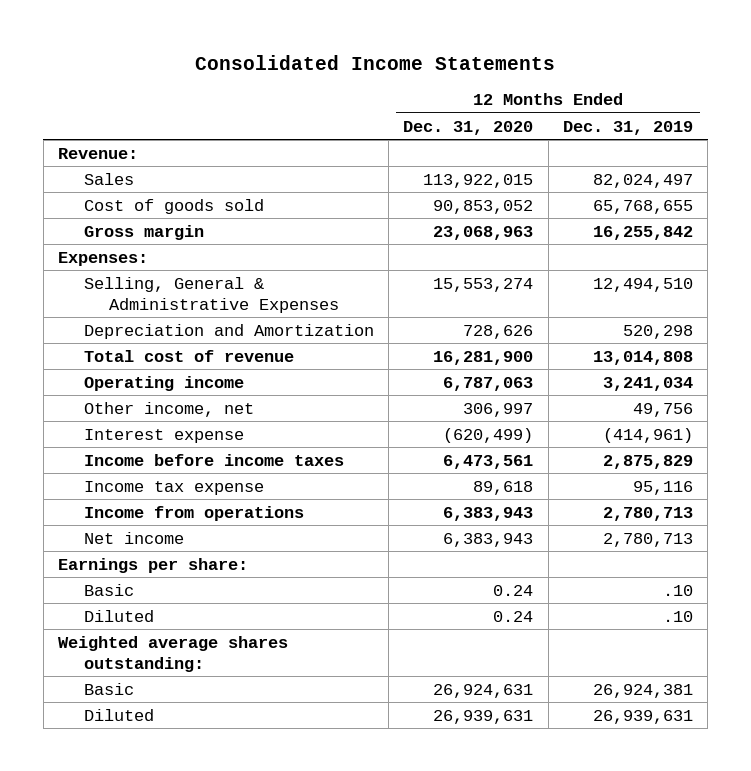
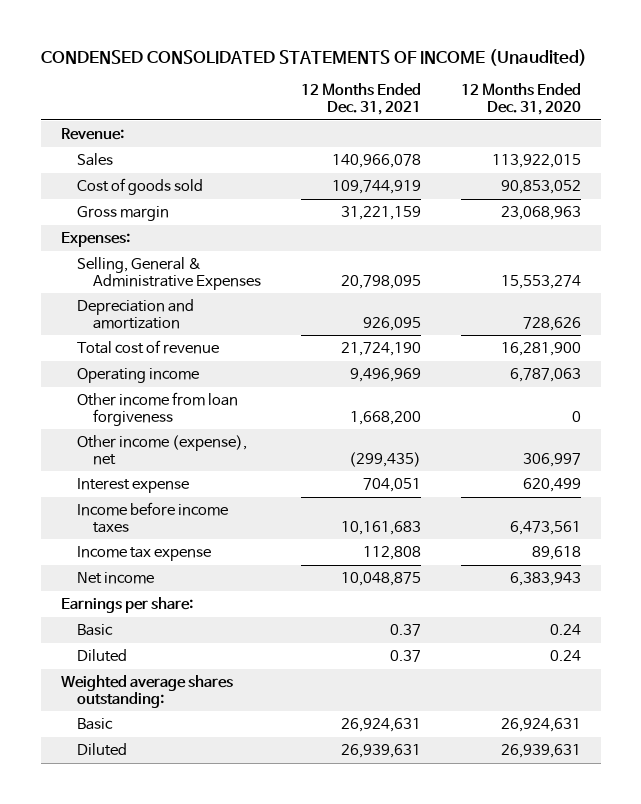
[195,54,556,70] Consolidated Income Statements -> [40,48,587,66] CONDENSED CONSOLIDATED STATEMENTS OF INCOME (Unaudited)
[562,120,693,135] Dec. 31, 2019 -> none
none -> [300,83,421,116] 12 Months Ended Dec. 31, 2021
[83,323,374,339] Depreciation and Amortization -> [76,299,194,329] Depreciation and amortization
none -> [76,392,238,426] Other income from loan forgiveness
[83,401,254,417] Other income, net -> [76,435,247,465] Other income (expense), net
[443,427,534,443] (620,499) -> [522,478,581,493] 620,499
[83,505,304,521] Income from operations -> none

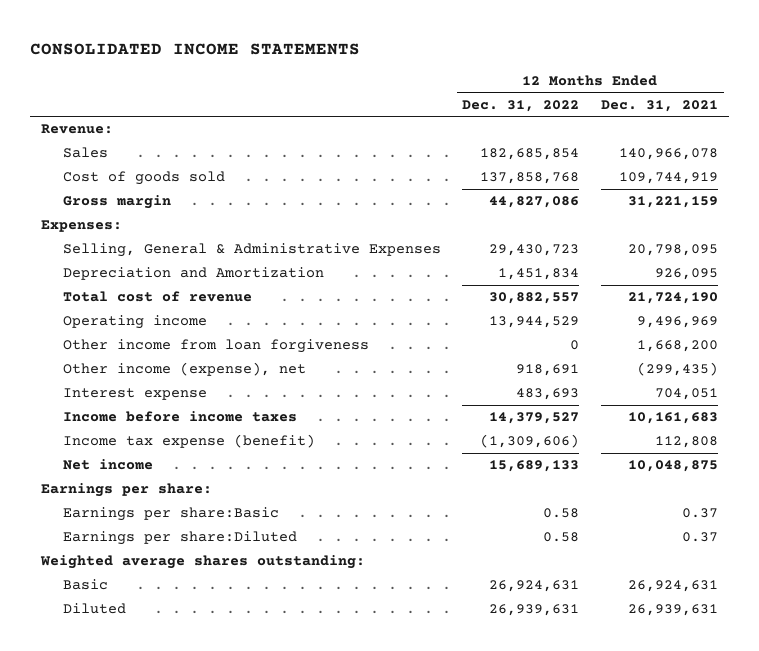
[40,48,587,66] CONDENSED CONSOLIDATED STATEMENTS OF INCOME (Unaudited) -> [30,42,361,55] CONSOLIDATED INCOME STATEMENTS
[460,83,581,116] 12 Months Ended Dec. 31, 2020 -> none
none -> [462,99,580,112] Dec. 31, 2022
[76,299,194,329] Depreciation and amortization -> [62,267,324,281] Depreciation and Amortization
[76,546,211,562] Income tax expense -> [62,434,315,449] Income tax expense (benefit)
[76,624,113,637] Basic -> [62,507,279,522] Earnings per share:Basic
[76,649,127,663] Diluted -> [62,531,297,546] Earnings per share:Diluted

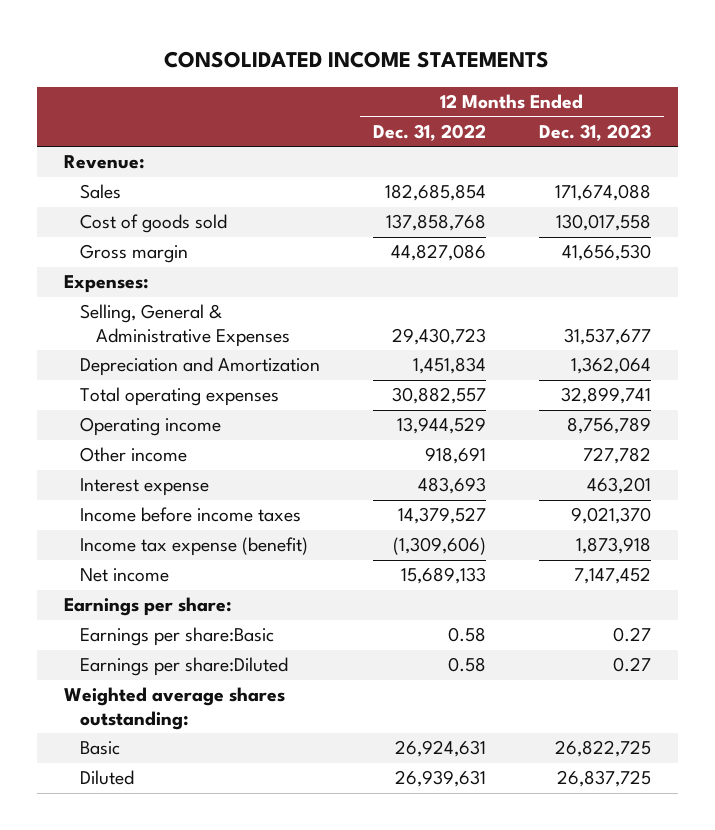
[601,99,719,112] Dec. 31, 2021 -> none
none -> [539,123,652,141] Dec. 31, 2023
[62,291,252,303] Total cost of revenue -> [80,387,280,407] Total operating expenses
[62,339,369,354] Other income from loan forgiveness -> none
[62,362,306,377] Other income (expense), net -> [80,447,188,463] Other income

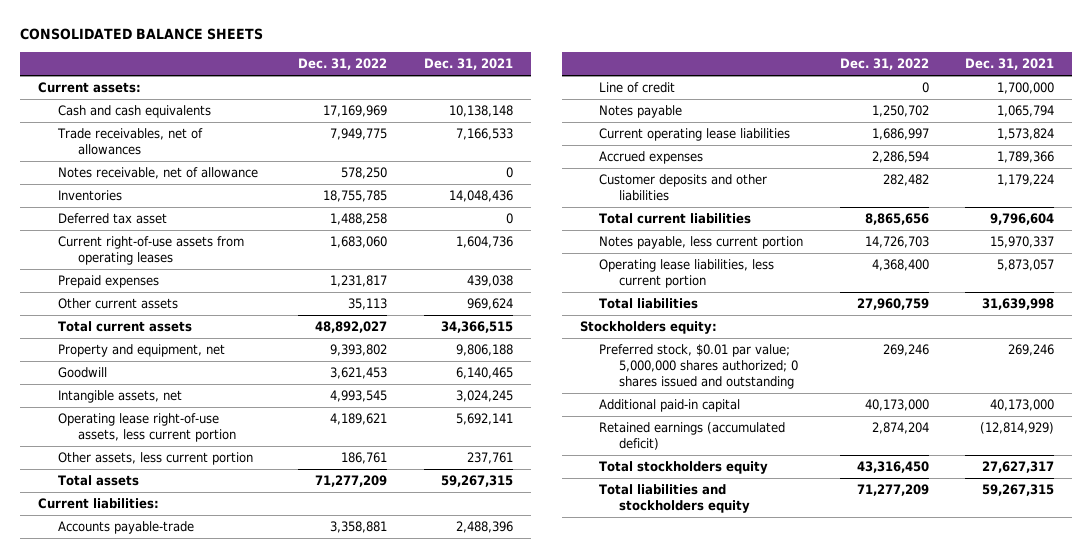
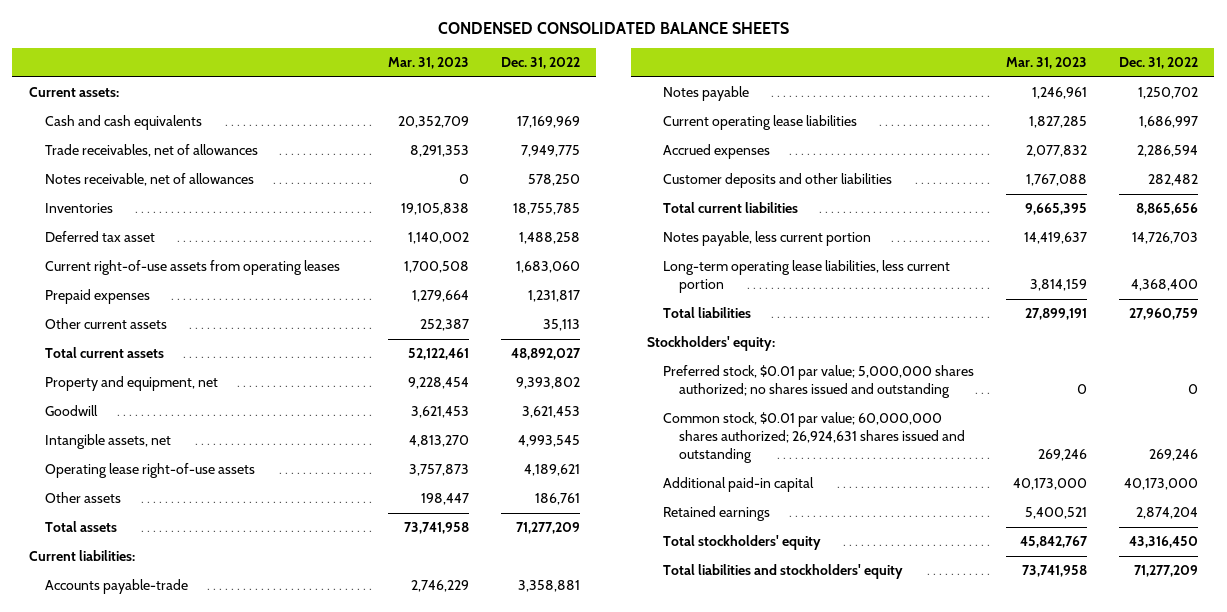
[20,28,264,41] CONSOLIDATED BALANCE SHEETS -> [438,22,790,35] CONDENSED CONSOLIDATED BALANCE SHEETS
[423,58,513,71] Dec. 31, 2021 -> none
none -> [387,57,469,70] Mar. 31, 2023
[58,167,259,180] Notes receivable, net of allowance -> [44,173,254,187] Notes receivable, net of allowances
[58,413,236,443] Operating lease right-of-use assets, less current portion -> [44,463,255,479] Operating lease right-of-use assets
[58,452,254,466] Other assets, less current portion -> [44,492,121,504] Other assets
[599,82,676,94] Line of credit -> none
[599,259,775,289] Operating lease liabilities, less current portion -> [663,260,951,294] Long-term operating lease liabilities, less current portion
[579,321,717,335] Stockholders equity: -> [647,336,776,352] Stockholders' equity:
[599,344,799,389] Preferred stock, $0.01 par value; 5,000,000 shares authorized; 0 shares issued and outstanding -> [663,365,975,399] Preferred stock, $0.01 par value; 5,000,000 shares authorized; no shares issued and outstanding
[882,344,929,357] 269,246 -> [1188,384,1199,395] 0
none -> [663,412,966,464] Common stock, $0.01 par value; 60,000,000 shares authorized; 26,924,631 shares issued and outstanding
[599,422,786,451] Retained earnings (accumulated deficit) -> [663,506,771,522] Retained earnings
[599,461,769,475] Total stockholders equity -> [663,535,822,551] Total stockholders' equity
[599,484,751,514] Total liabilities and stockholders equity -> [663,564,904,580] Total liabilities and stockholders' equity

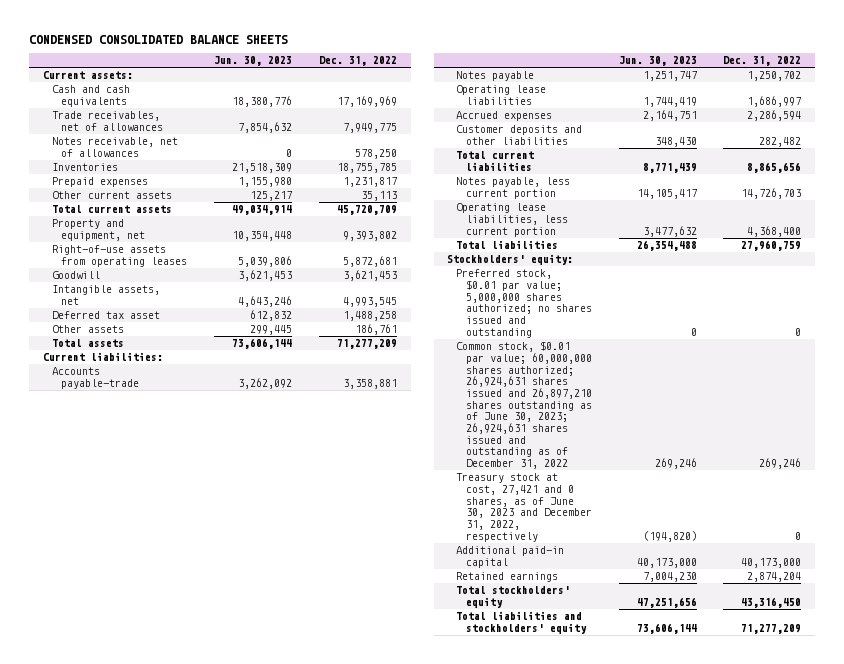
[387,57,469,70] Mar. 31, 2023 -> none
none -> [214,56,293,67] Jun. 30, 2023
[44,260,340,276] Current right-of-use assets from operating leases -> none
[510,348,581,361] 48,892,027 -> [337,205,398,216] 45,720,709
none -> [52,245,188,268] Right-of-use assets from operating leases
[44,463,255,479] Operating lease right-of-use assets -> none
[44,231,155,243] Deferred tax asset -> [52,311,161,320] Deferred tax asset
[663,115,858,131] Current operating lease liabilities -> [456,85,547,106] Operating lease liabilities
[663,260,951,294] Long-term operating lease liabilities, less current portion -> [456,203,568,237] Operating lease liabilities, less current portion
[663,412,966,464] Common stock, $0.01 par value; 60,000,000 shares authorized; 26,924,631 shares issued and outstanding -> [456,341,592,470] Common stock, $0.01 par value; 60,000,000 shares authorized; 26,924,631 shares issued and 26,897,210 shares outstanding as of June 30, 2023; 26,924,631 shares issued and outstanding as of December 31, 2022
none -> [456,473,592,542] Treasury stock at cost, 27,421 and 0 shares, as of June 30, 2023 and December 31, 2022, respectively

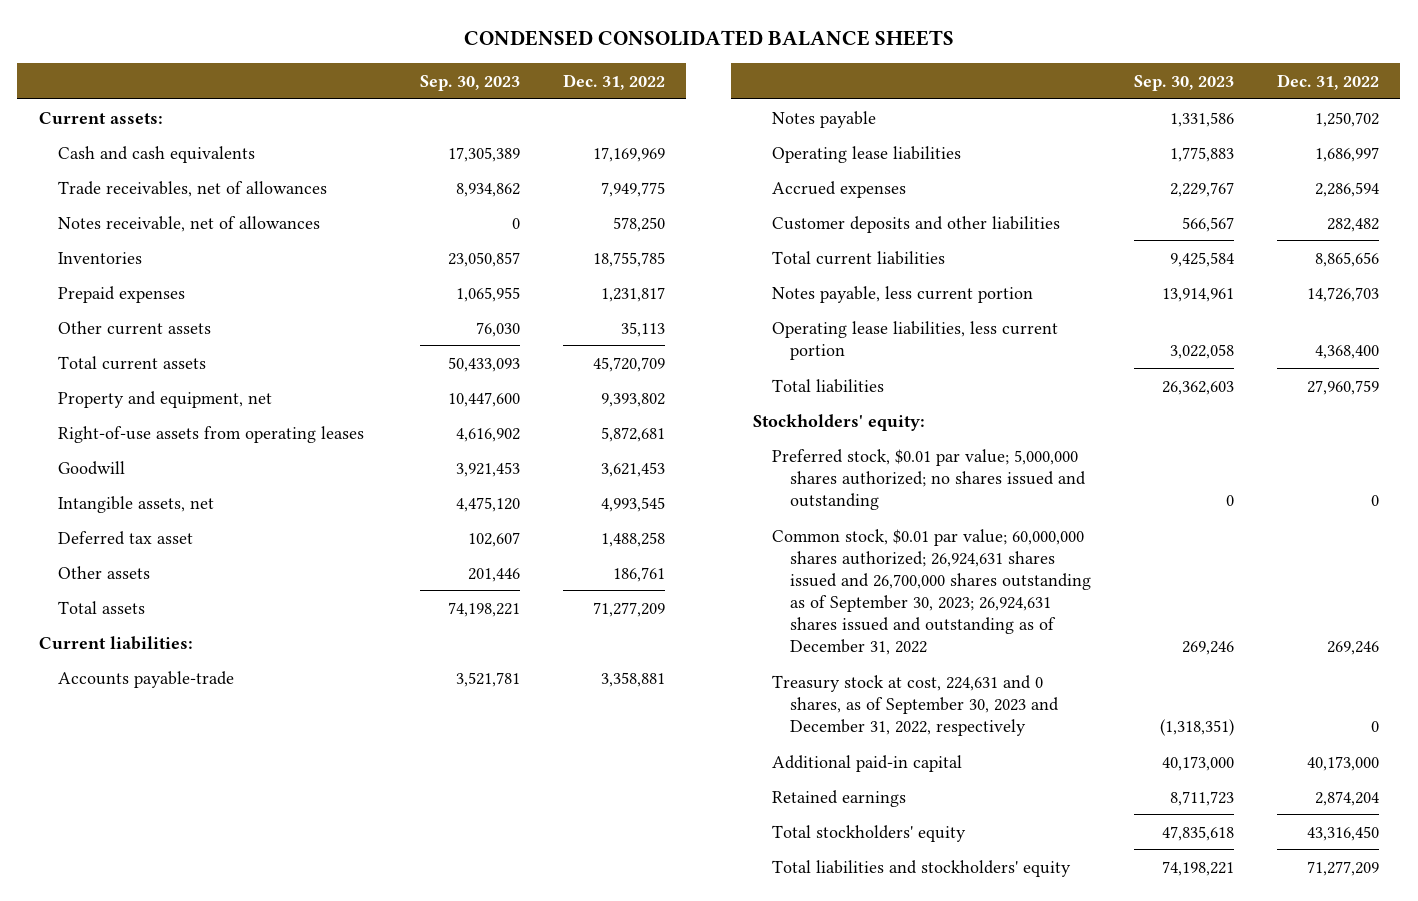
[214,56,293,67] Jun. 30, 2023 -> none
none -> [420,75,521,92] Sep. 30, 2023
[456,341,592,470] Common stock, $0.01 par value; 60,000,000 shares authorized; 26,924,631 shares issued and 26,897,210 shares outstanding as of June 30, 2023; 26,924,631 shares issued and outstanding as of December 31, 2022 -> [771,528,1092,656] Common stock, $0.01 par value; 60,000,000 shares authorized; 26,924,631 shares issued and 26,700,000 shares outstanding as of September 30, 2023; 26,924,631 shares issued and outstanding as of December 31, 2022
[456,473,592,542] Treasury stock at cost, 27,421 and 0 shares, as of June 30, 2023 and December 31, 2022, respectively -> [771,674,1060,736] Treasury stock at cost, 224,631 and 0 shares, as of September 30, 2023 and December 31, 2022, respectively

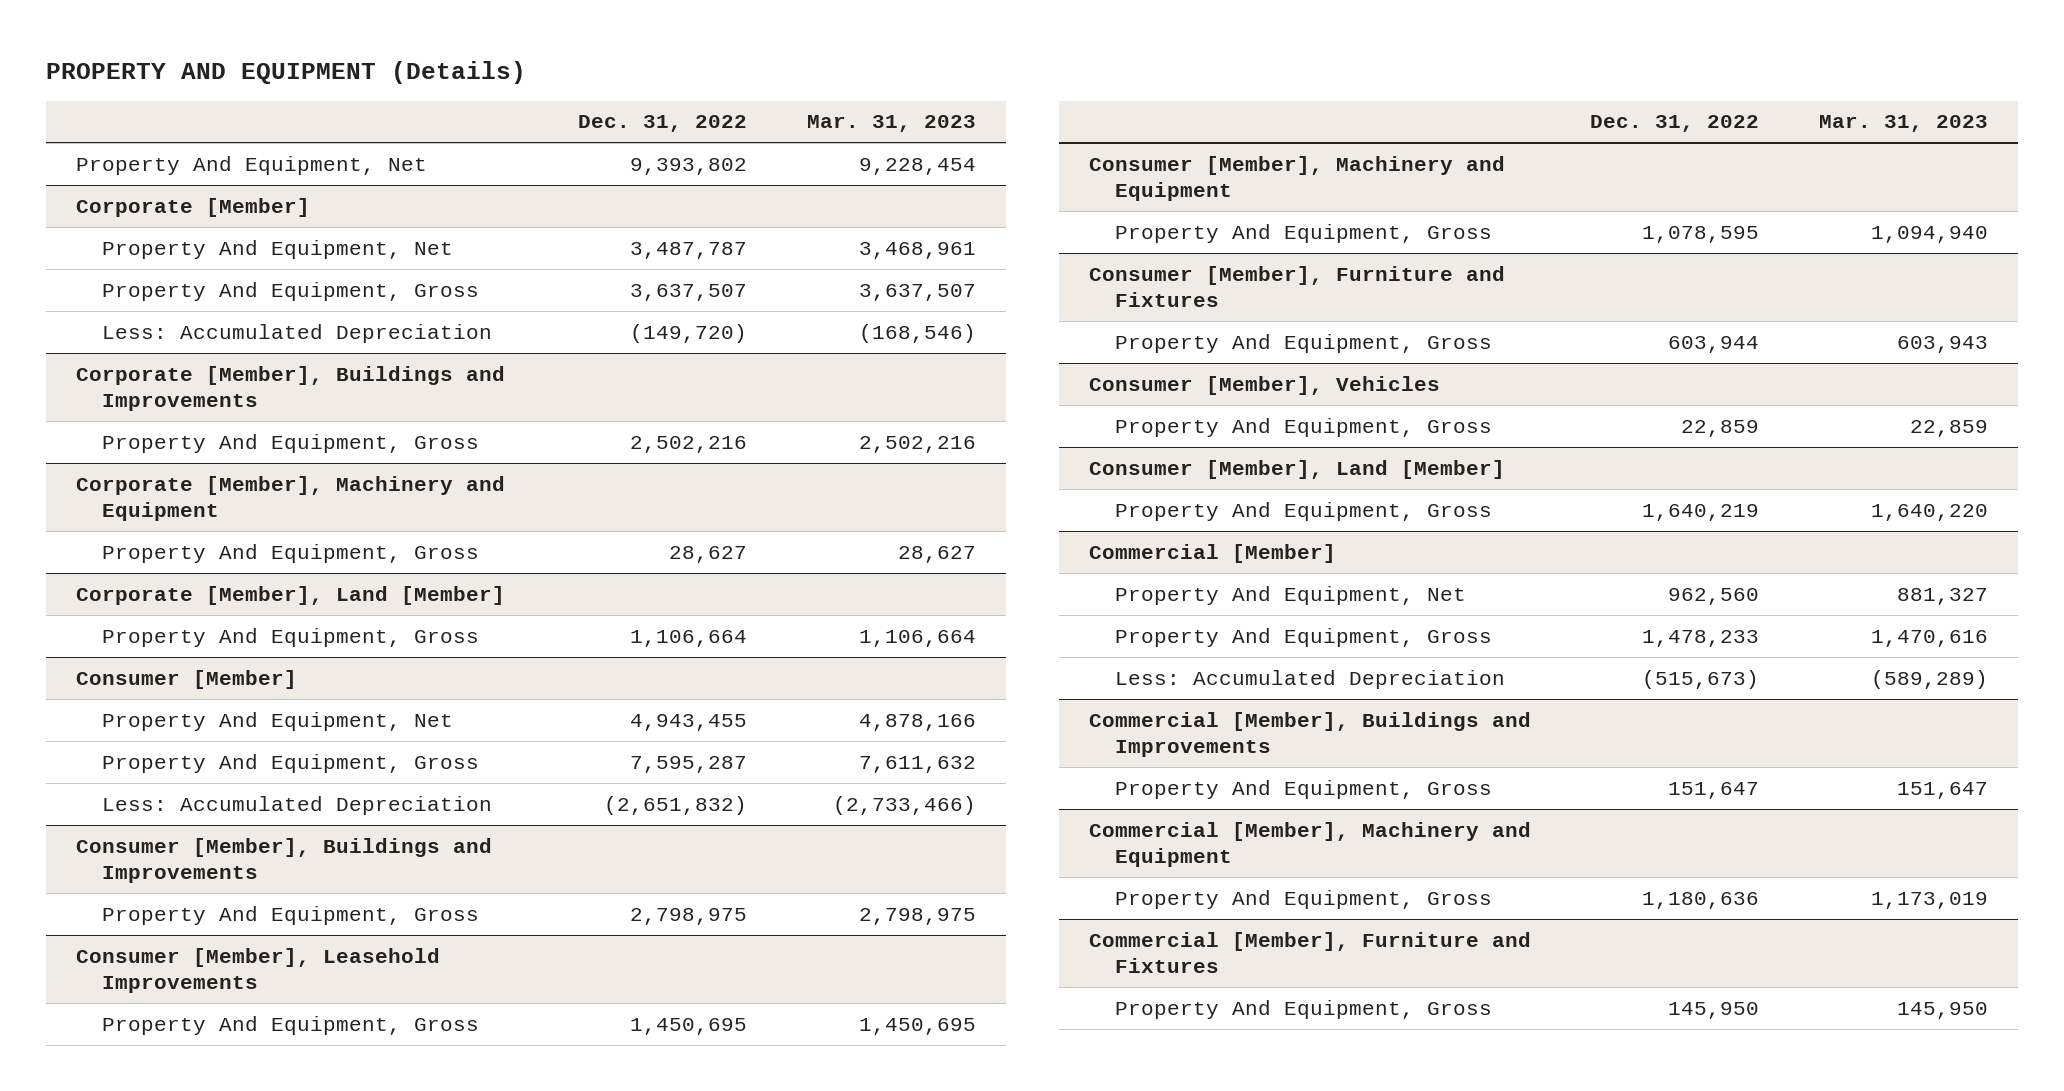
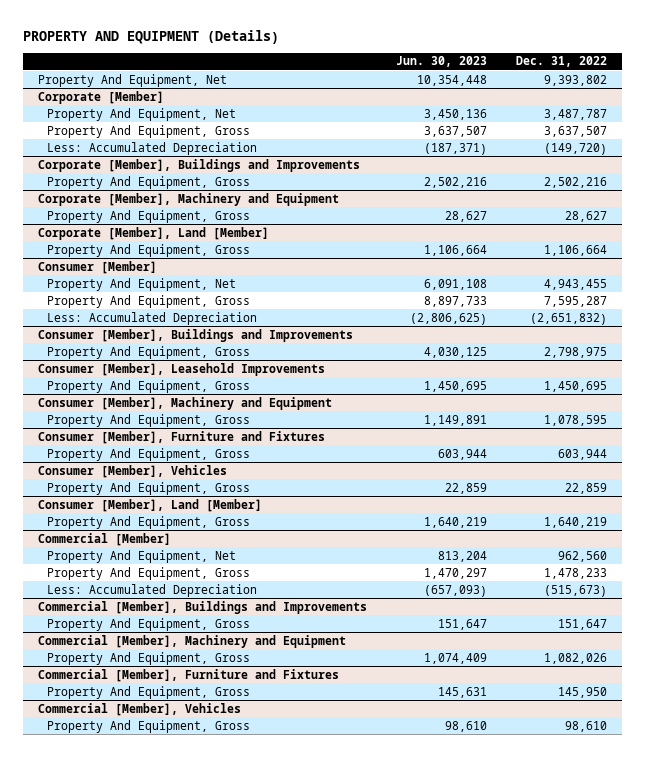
[806,115,976,133] Mar. 31, 2023 -> none
none -> [396,56,488,68] Jun. 30, 2023
[1642,891,1760,909] 1,180,636 -> [544,652,608,664] 1,082,026
none -> [37,702,241,716] Commercial [Member], Vehicles
none -> [47,719,251,733] Property And Equipment, Gross

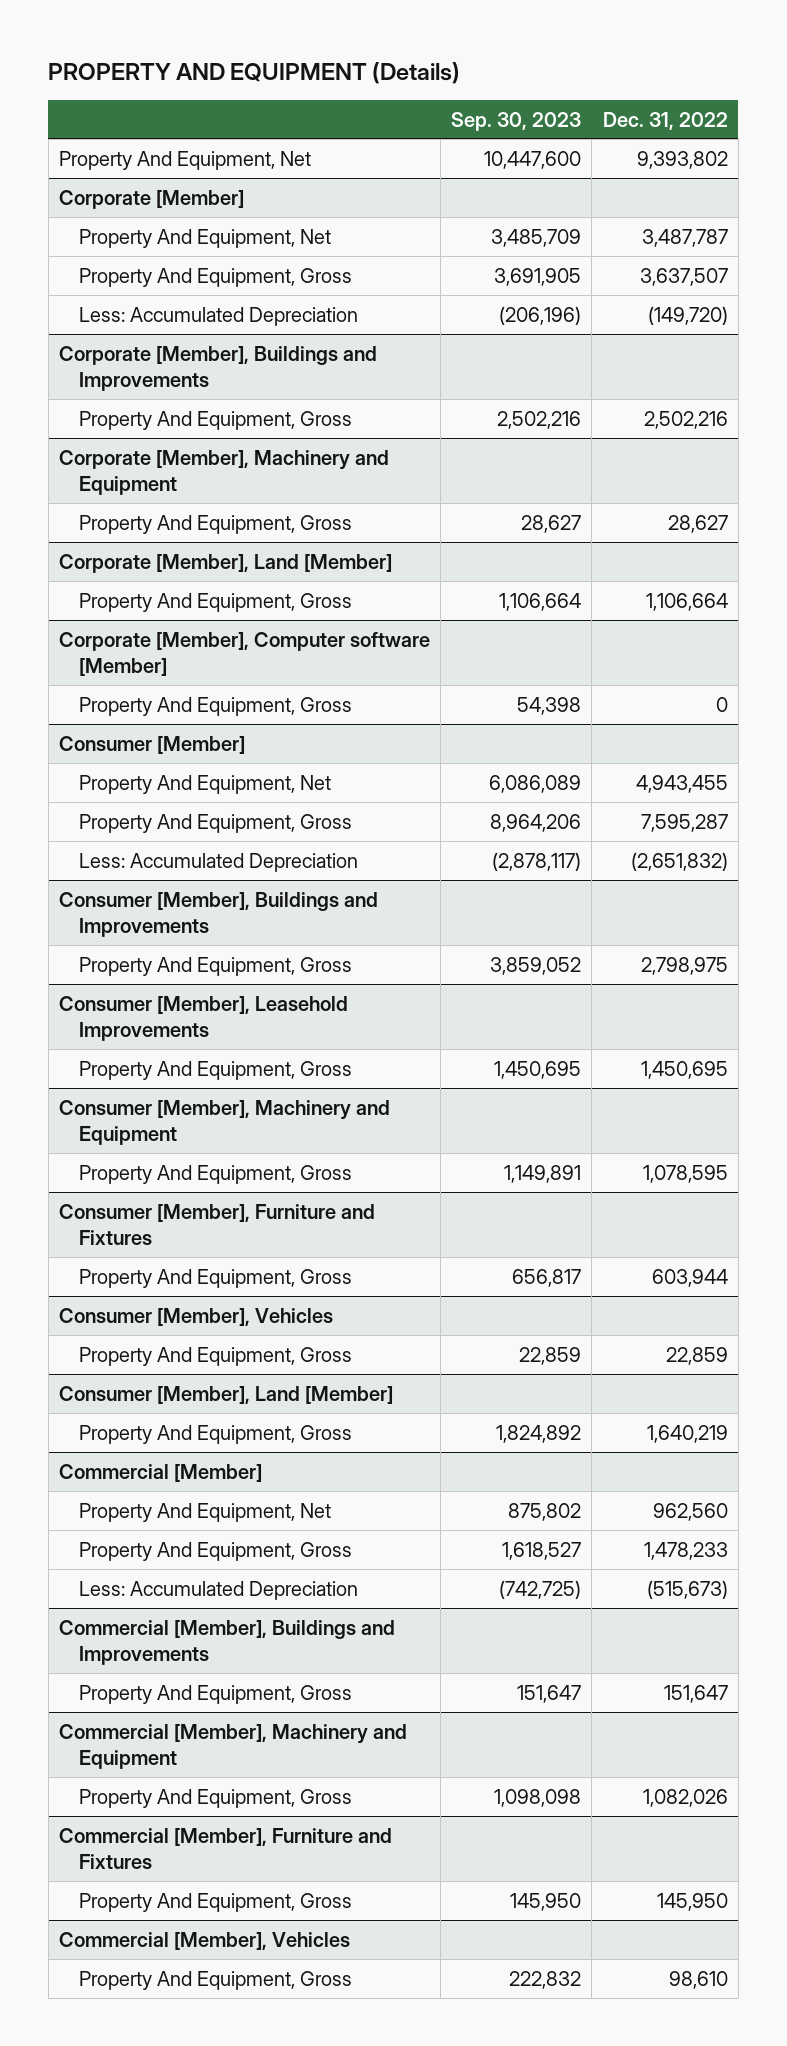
[396,56,488,68] Jun. 30, 2023 -> none
none -> [451,111,582,131] Sep. 30, 2023
none -> [58,631,430,676] Corporate [Member], Computer software [Member]
none -> [78,696,352,716] Property And Equipment, Gross

